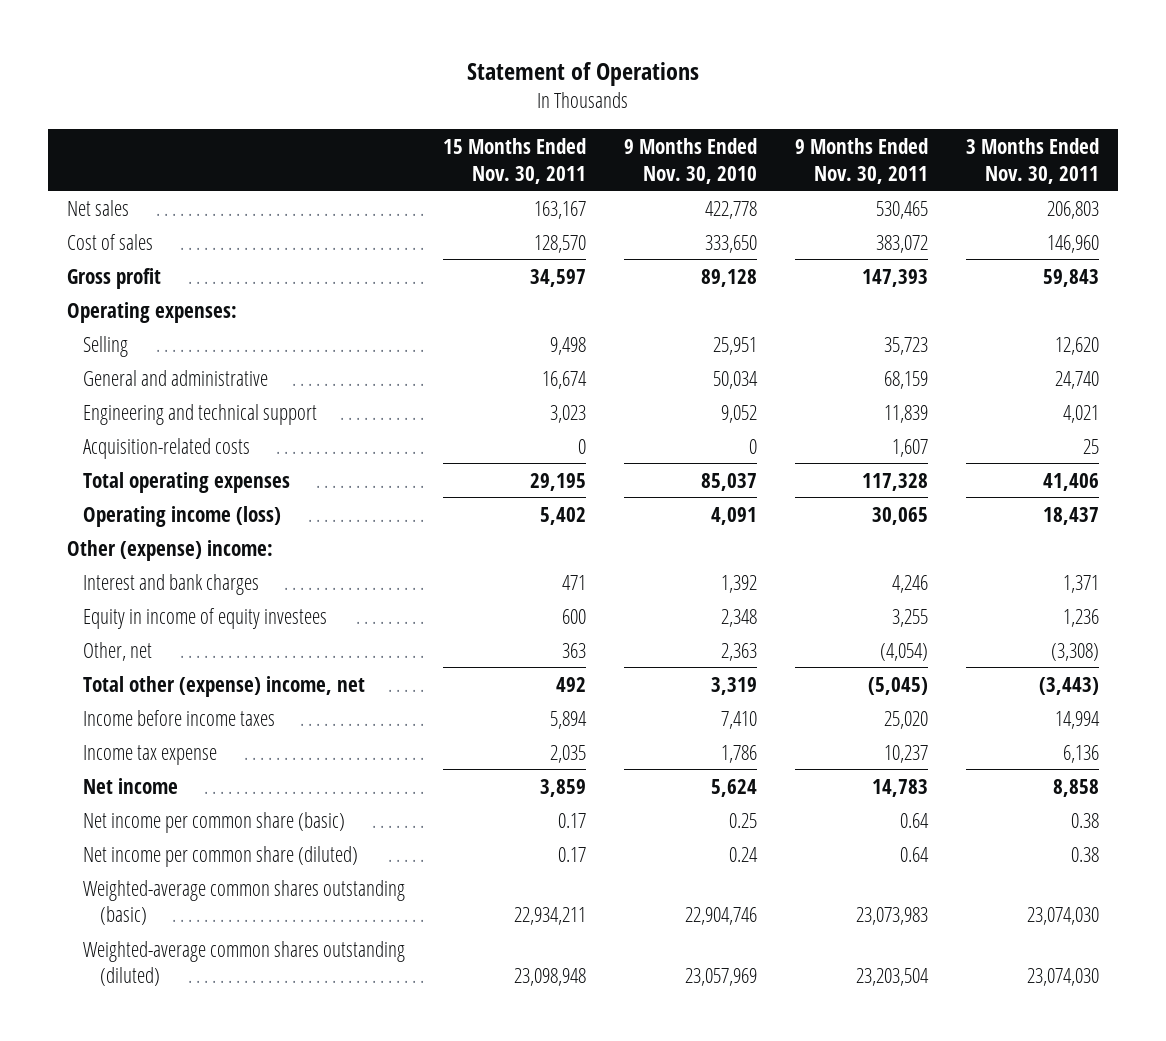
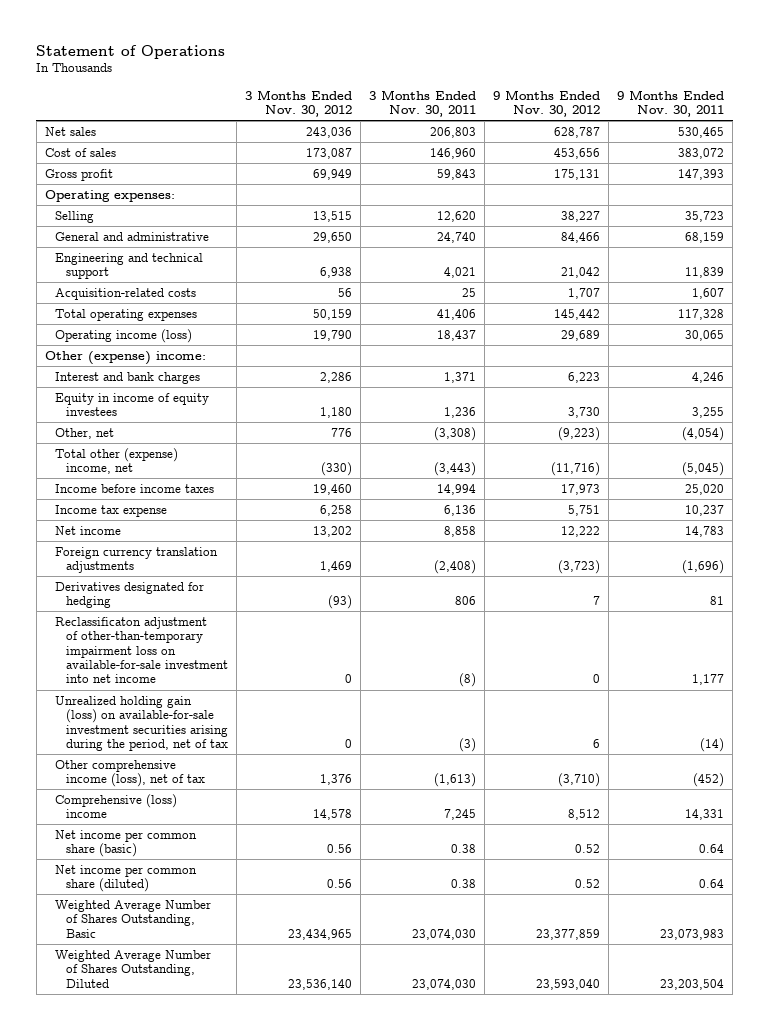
[443,138,587,184] 15 Months Ended Nov. 30, 2011 -> none
[624,138,758,184] 9 Months Ended Nov. 30, 2010 -> none
none -> [244,89,352,118] 3 Months Ended Nov. 30, 2012
none -> [493,89,601,118] 9 Months Ended Nov. 30, 2012
none -> [55,546,219,574] Foreign currency translation adjustments
none -> [55,581,205,609] Derivatives designated for hedging
none -> [55,616,228,684] Reclassificaton adjustment of other-than-temporary impairment loss on available-for-sale investment into net income
none -> [55,695,228,752] Unrealized holding gain (loss) on available-for-sale investment securities arising during the period, net of tax
none -> [55,759,205,788] Other comprehensive income (loss), net of tax
none -> [55,793,178,819] Comprehensive (loss) income
[83,879,406,926] Weighted-average common shares outstanding (basic) -> [55,899,212,938] Weighted Average Number of Shares Outstanding, Basic
[83,940,406,987] Weighted-average common shares outstanding (diluted) -> [55,949,212,988] Weighted Average Number of Shares Outstanding, Diluted

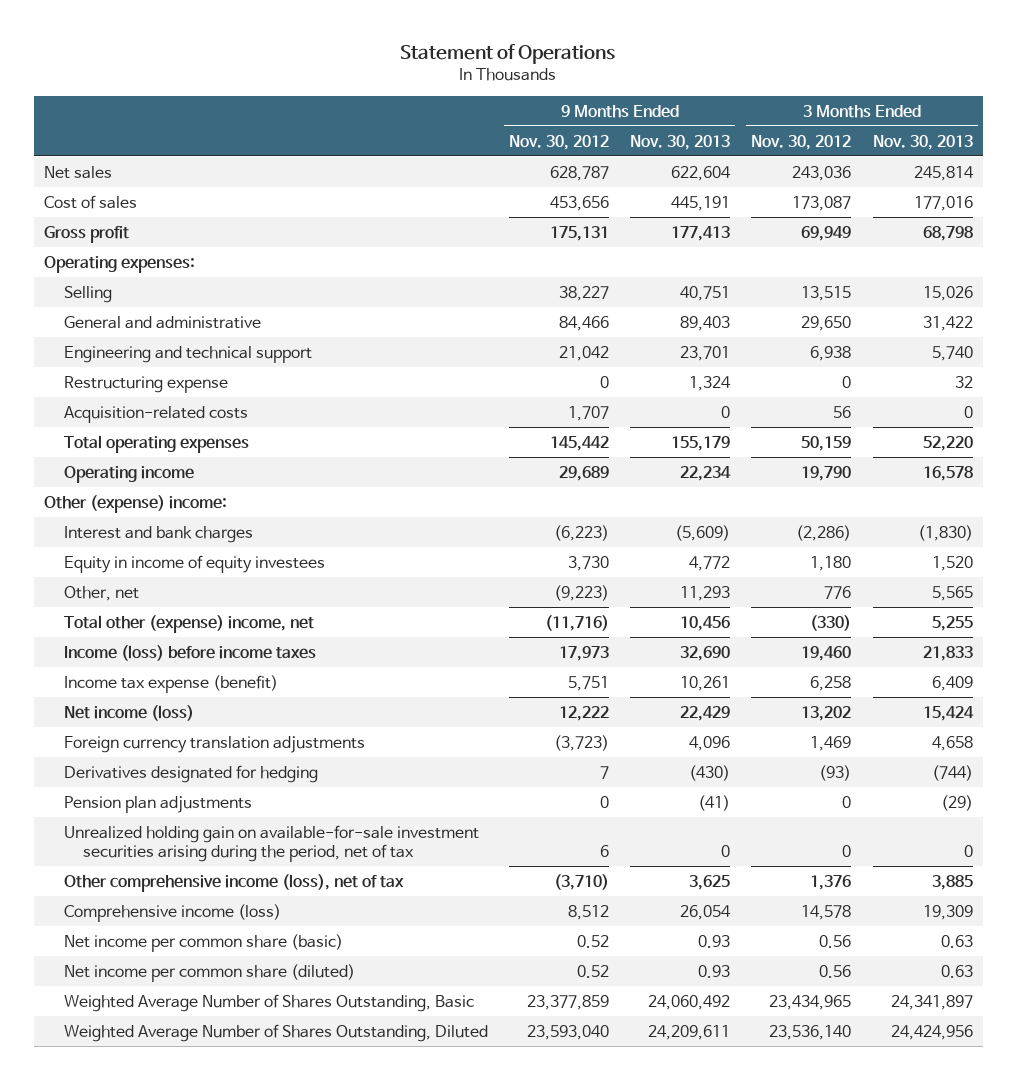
[368,89,476,118] 3 Months Ended Nov. 30, 2011 -> none
[617,89,725,118] 9 Months Ended Nov. 30, 2011 -> none
none -> [630,134,731,150] Nov. 30, 2013
none -> [872,134,973,150] Nov. 30, 2013
none -> [63,375,228,393] Restructuring expense
[55,328,193,343] Operating income (loss) -> [63,465,194,483] Operating income
[319,371,352,383] 2,286 -> [796,524,852,541] (2,286)
[568,371,601,383] 6,223 -> [554,524,610,541] (6,223)
[55,483,215,493] Income before income taxes -> [63,644,316,661] Income (loss) before income taxes
[55,504,168,517] Income tax expense -> [63,674,278,693] Income tax expense (benefit)
[55,525,122,535] Net income -> [63,704,194,721] Net income (loss)
[55,616,228,684] Reclassificaton adjustment of other-than-temporary impairment loss on available-for-sale investment into net income -> none
none -> [63,795,252,813] Pension plan adjustments
[55,695,228,752] Unrealized holding gain (loss) on available-for-sale investment securities arising during the period, net of tax -> [63,824,479,863] Unrealized holding gain on available-for-sale investment securities arising during the period, net of tax
[55,793,178,819] Comprehensive (loss) income -> [63,903,281,922] Comprehensive income (loss)

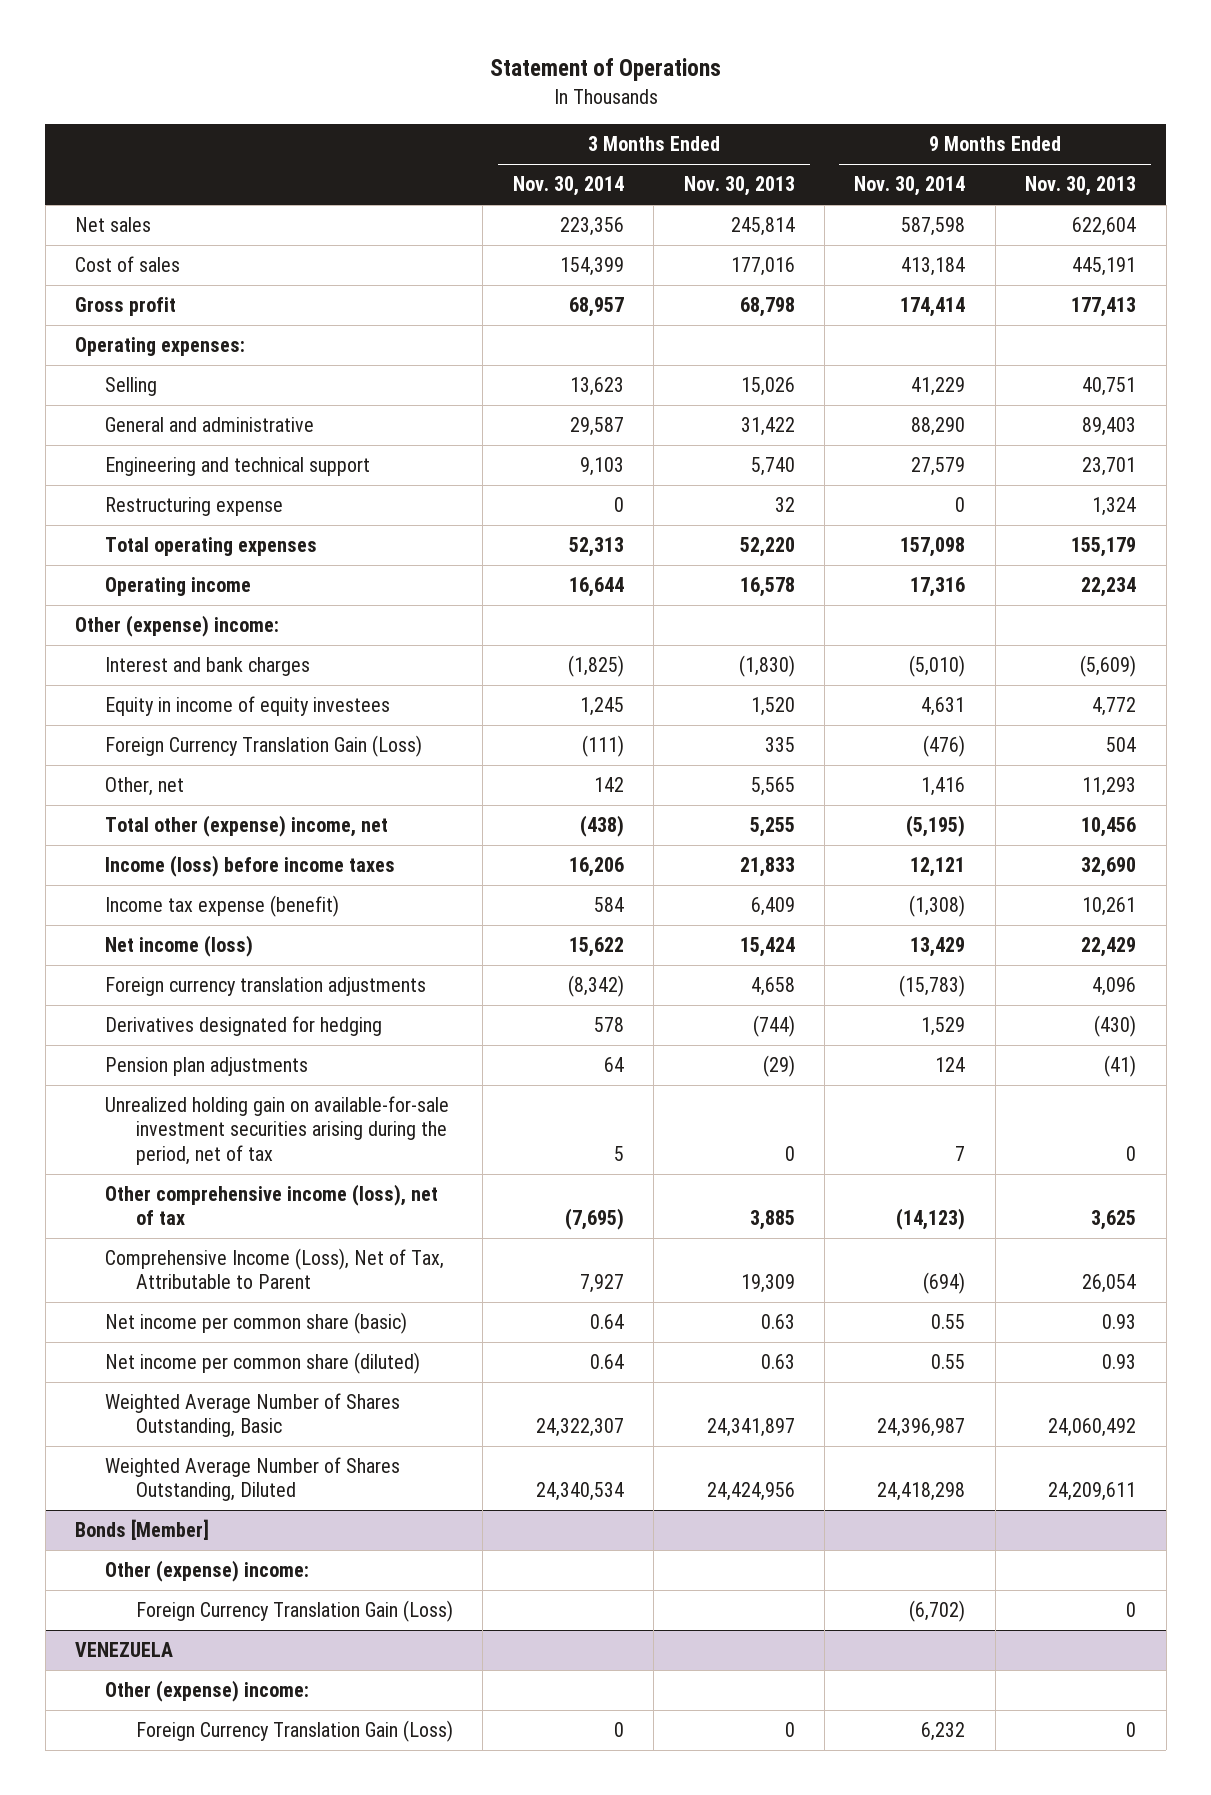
[509,134,610,150] Nov. 30, 2012 -> none
[751,134,852,150] Nov. 30, 2012 -> none
none -> [512,176,624,197] Nov. 30, 2014
none -> [854,176,966,197] Nov. 30, 2014
[63,405,248,423] Acquisition-related costs -> none
none -> [105,735,423,758] Foreign Currency Translation Gain (Loss)
[63,903,281,922] Comprehensive income (loss) -> [105,1248,445,1290] Comprehensive Income (Loss), Net of Tax, Attributable to Parent
none -> [75,1519,210,1541] Bonds [Member]
none -> [105,1560,310,1583] Other (expense) income:
none -> [135,1600,453,1623] Foreign Currency Translation Gain (Loss)
none -> [75,1642,174,1658] VENEZUELA
none -> [105,1680,310,1703] Other (expense) income:
none -> [135,1720,453,1743] Foreign Currency Translation Gain (Loss)

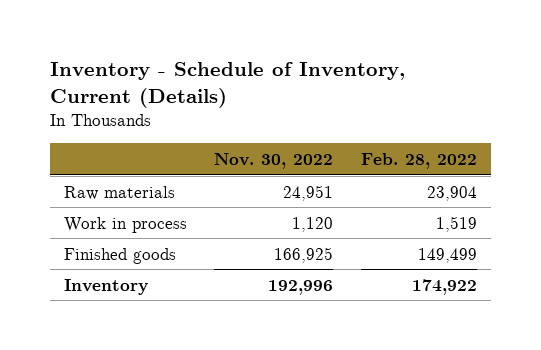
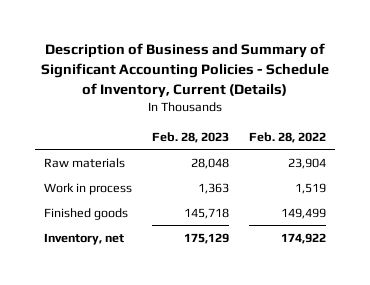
[49,62,405,109] Inventory - Schedule of Inventory, Current (Details) -> [41,43,330,98] Description of Business and Summary of Significant Accounting Policies - Schedule of Inventory, Current (Details)
[214,152,334,169] Nov. 30, 2022 -> none
none -> [152,131,230,143] Feb. 28, 2023
[63,278,148,295] Inventory -> [44,232,125,245] Inventory, net

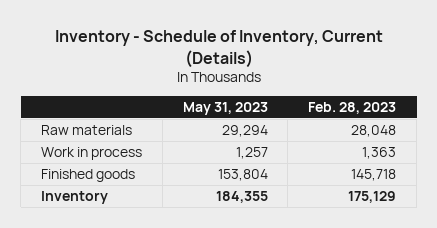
[41,43,330,98] Description of Business and Summary of Significant Accounting Policies - Schedule of Inventory, Current (Details) -> [54,30,383,68] Inventory - Schedule of Inventory, Current (Details)
[248,131,326,143] Feb. 28, 2022 -> none
none -> [182,102,268,116] May 31, 2023
[44,232,125,245] Inventory, net -> [40,190,108,204] Inventory

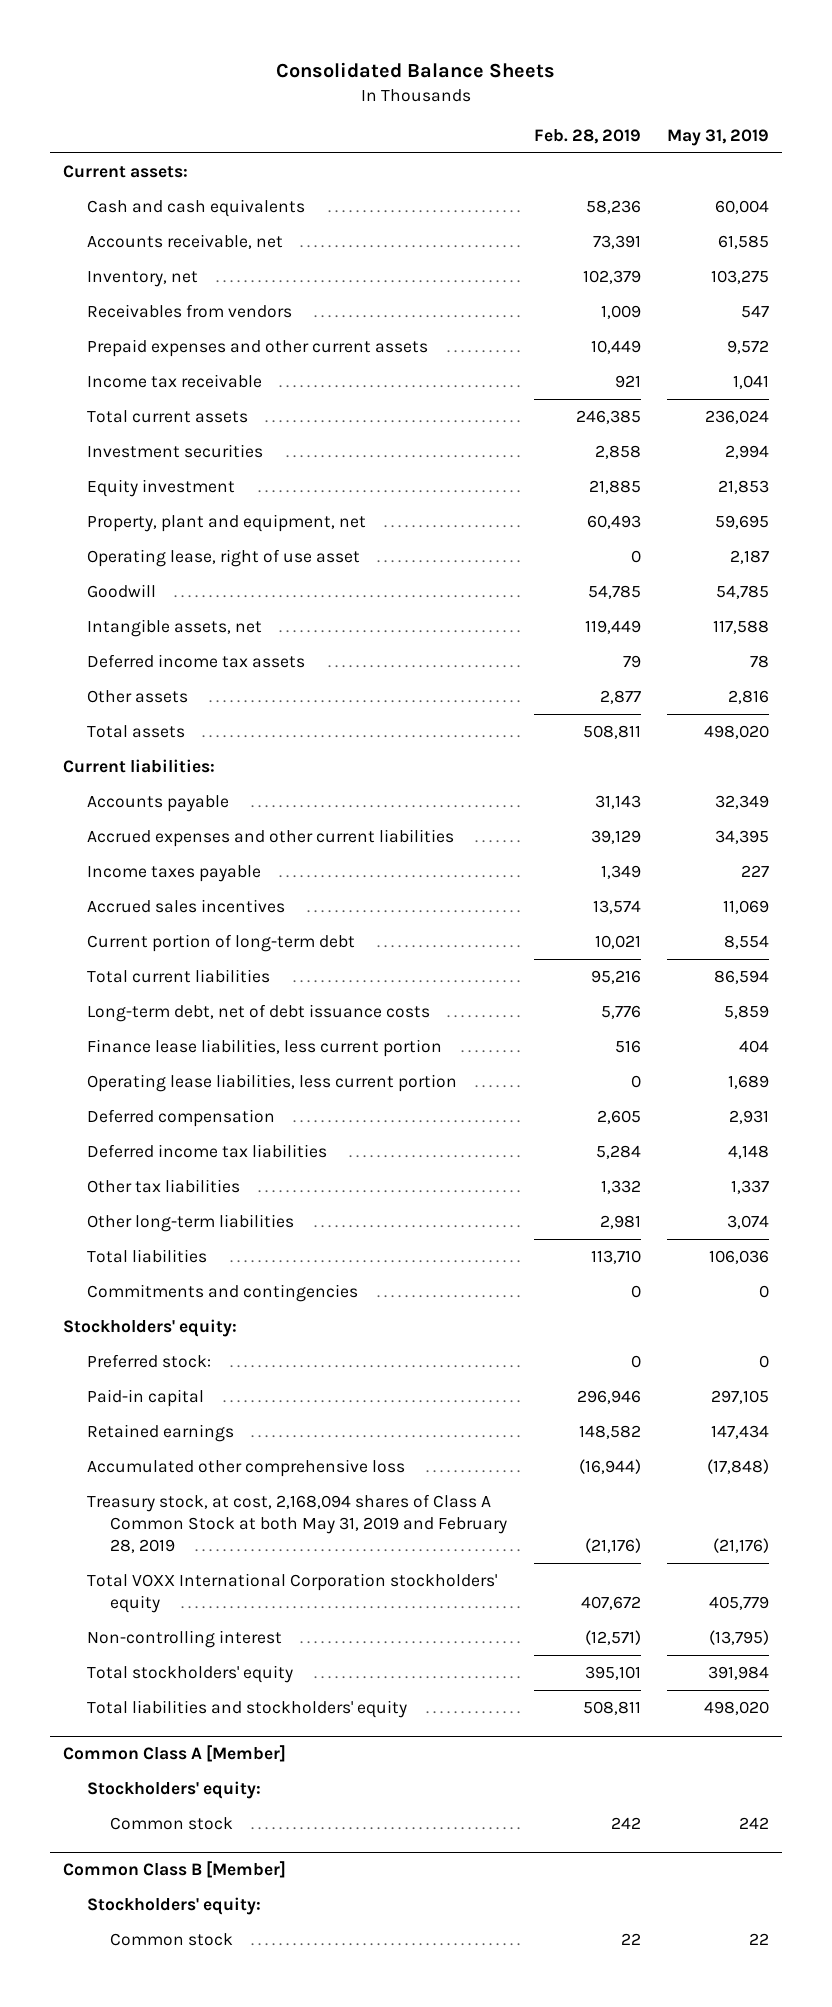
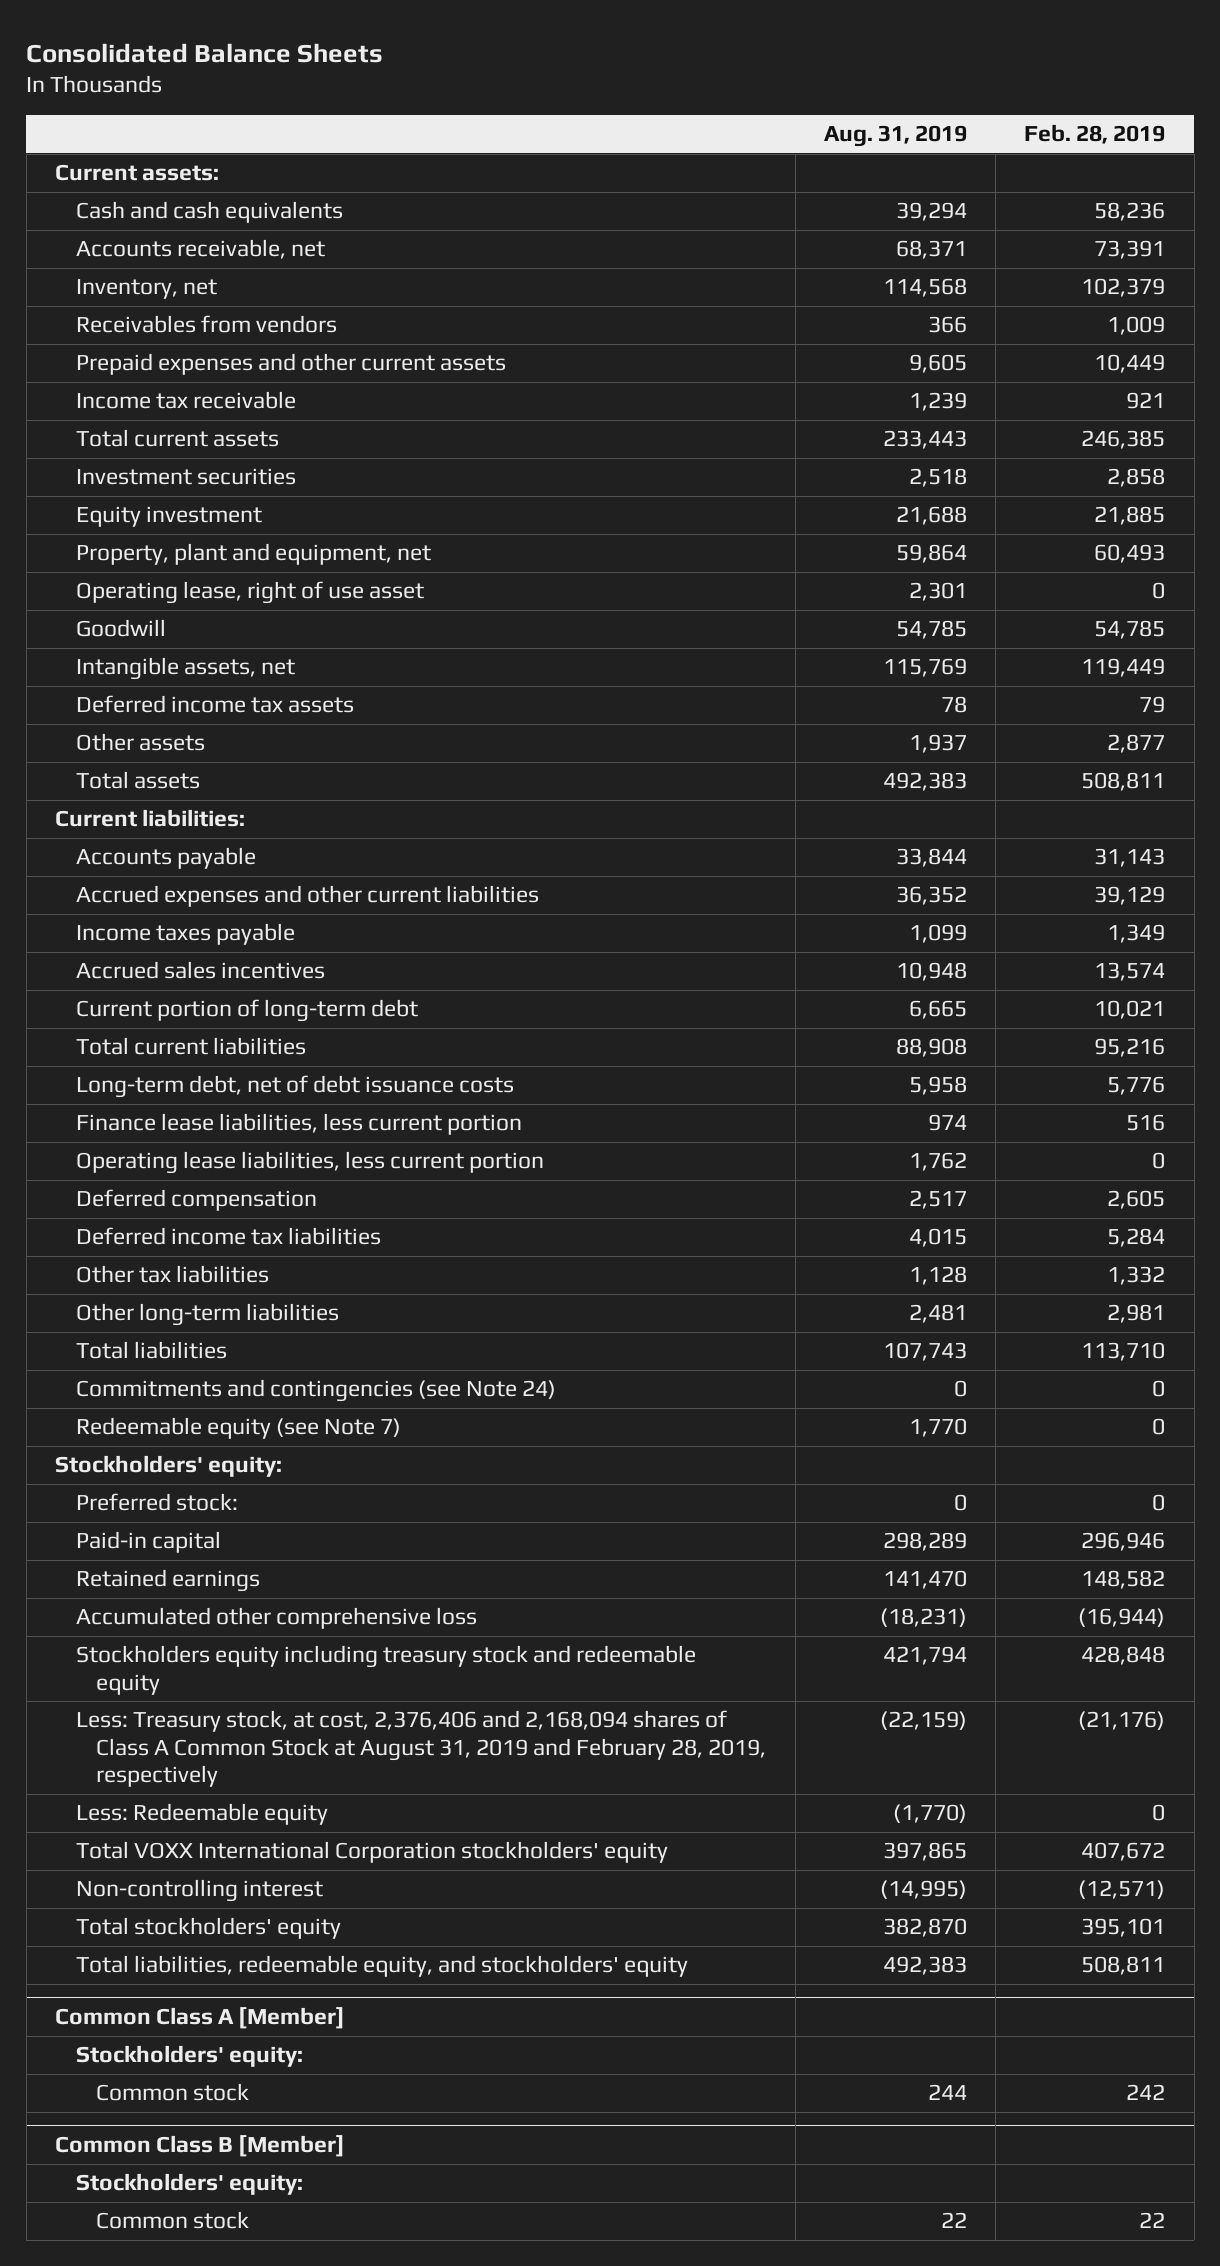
[667,129,770,147] May 31, 2019 -> none
none -> [823,125,967,148] Aug. 31, 2019
[86,1283,358,1302] Commitments and contingencies -> [75,1379,556,1403] Commitments and contingencies (see Note 24)
none -> [75,1417,401,1440] Redeemable equity (see Note 7)
none -> [75,1645,696,1695] Stockholders equity including treasury stock and redeemable equity
[86,1493,508,1554] Treasury stock, at cost, 2,168,094 shares of Class A Common Stock at both May 31, 2019 and February 28, 2019 -> [75,1710,767,1788] Less: Treasury stock, at cost, 2,376,406 and 2,168,094 shares of Class A Common Stock at August 31, 2019 and February 28, 2019, respectively
none -> [75,1803,328,1826] Less: Redeemable equity
[86,1699,407,1718] Total liabilities and stockholders' equity -> [75,1955,688,1978] Total liabilities, redeemable equity, and stockholders' equity

